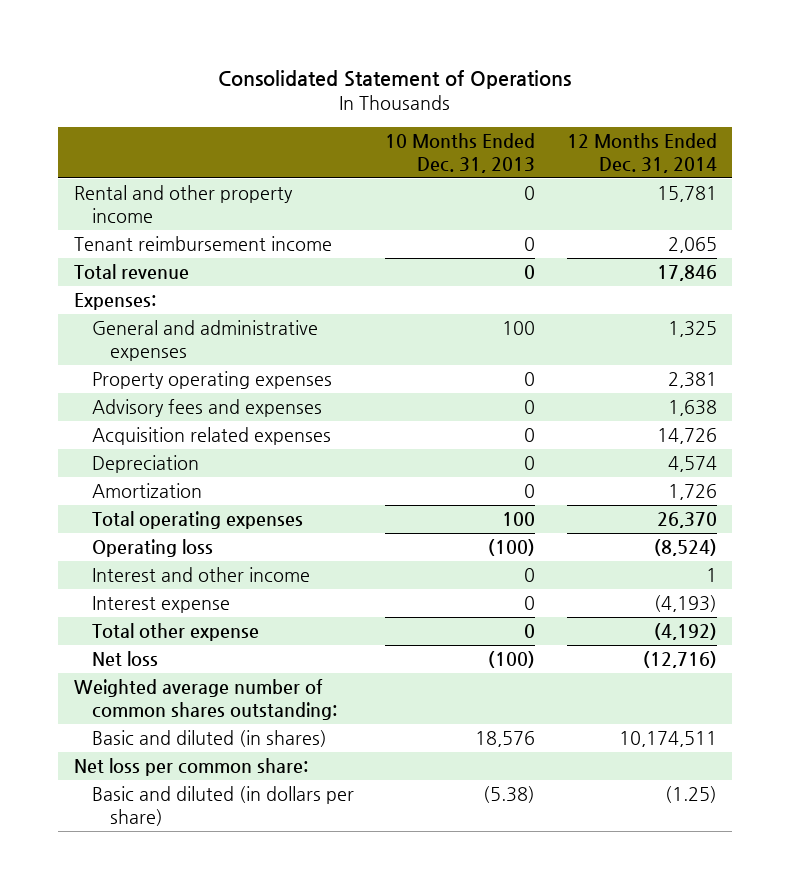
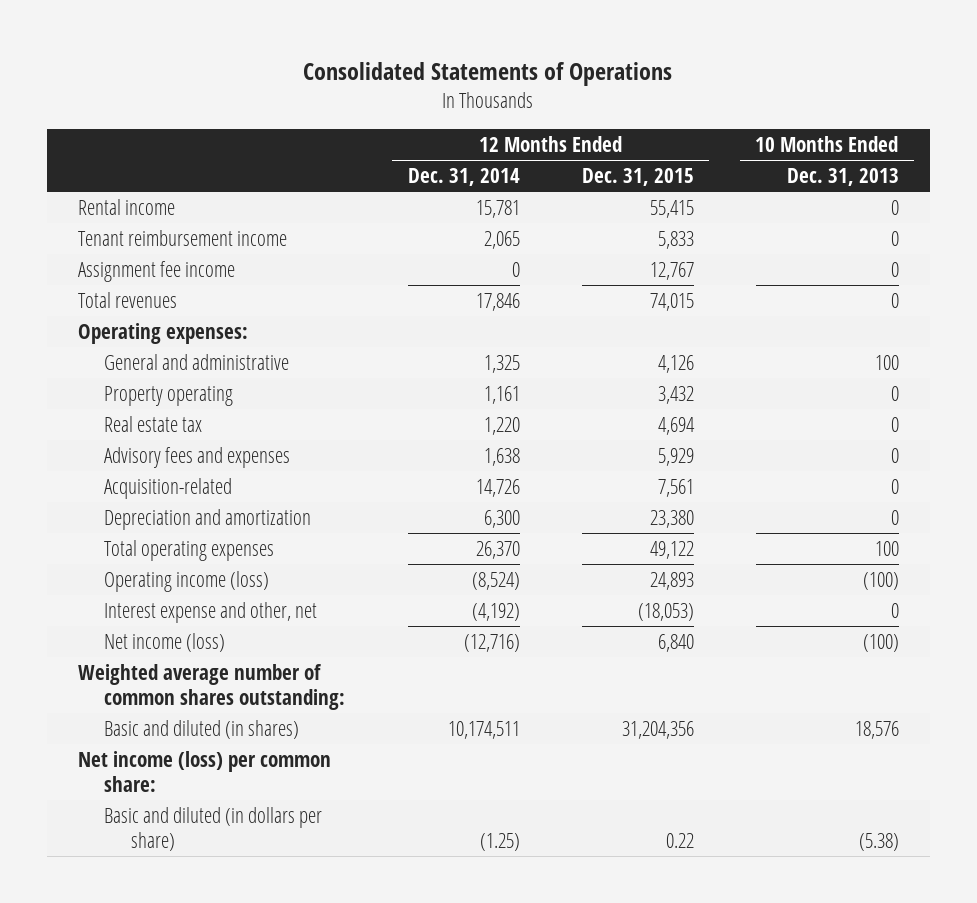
[218,70,572,90] Consolidated Statement of Operations -> [303,61,673,86] Consolidated Statements of Operations
none -> [581,168,694,187] Dec. 31, 2015
[73,185,293,223] Rental and other property income -> [78,199,176,216] Rental income
none -> [78,261,236,283] Assignment fee income
[73,264,189,280] Total revenue -> [78,292,178,309] Total revenues
[73,293,156,311] Expenses: -> [78,323,249,345] Operating expenses:
[92,320,319,361] General and administrative expenses -> [104,354,290,371] General and administrative
[92,371,333,390] Property operating expenses -> [104,386,234,407] Property operating
[667,372,717,389] 2,381 -> [483,386,520,405] 1,161
none -> [104,416,203,433] Real estate tax
[92,455,200,474] Depreciation -> none
[92,483,203,499] Amortization -> none
[92,427,332,446] Acquisition related expenses -> [104,478,233,500] Acquisition-related
none -> [104,509,312,531] Depreciation and amortization
[92,567,311,583] Interest and other income -> none
[92,623,260,642] Total other expense -> none
[92,539,214,558] Operating loss -> [104,571,270,593] Operating income (loss)
[92,596,231,614] Interest expense -> [104,602,318,624] Interest expense and other, net
[653,595,717,613] (4,193) -> [471,603,520,622] (4,192)
[92,651,159,667] Net loss -> [104,633,226,653] Net income (loss)
[73,758,308,777] Net loss per common share: -> [78,751,332,793] Net income (loss) per common share:

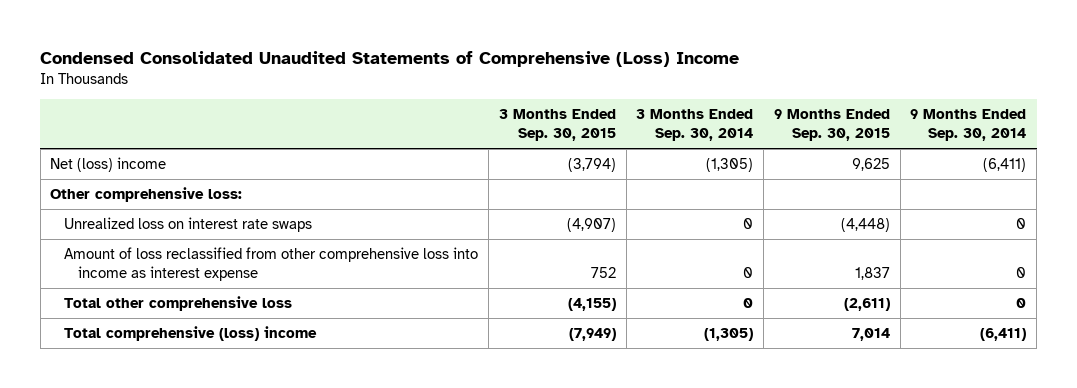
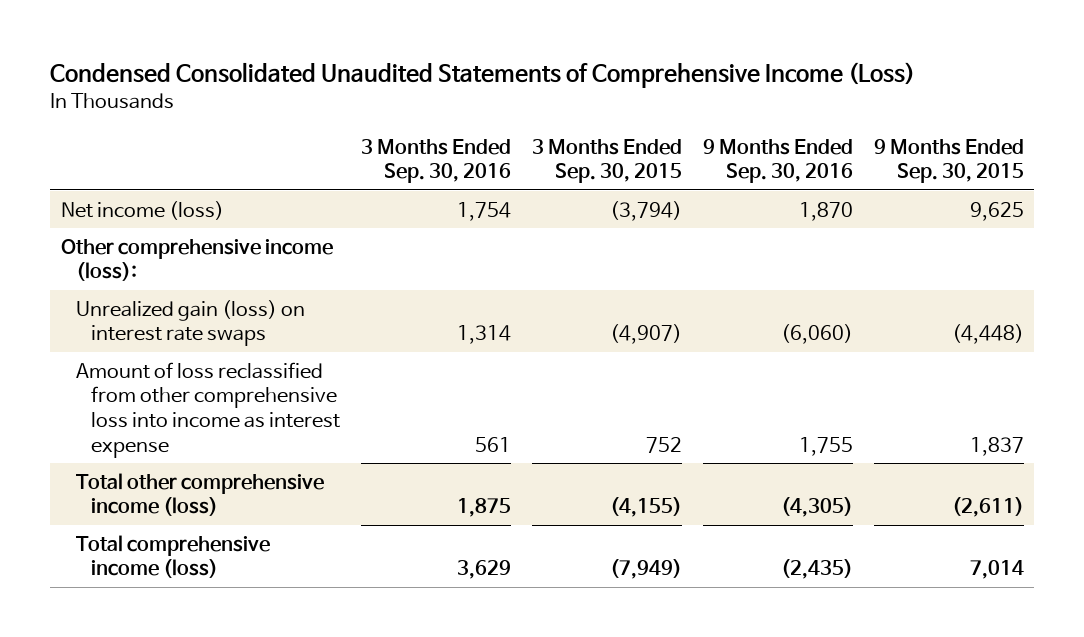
[40,50,740,67] Condensed Consolidated Unaudited Statements of Comprehensive (Loss) Income -> [50,62,916,89] Condensed Consolidated Unaudited Statements of Comprehensive Income (Loss)
[636,109,754,142] 3 Months Ended Sep. 30, 2014 -> none
[910,109,1027,142] 9 Months Ended Sep. 30, 2014 -> none
none -> [361,138,512,184] 3 Months Ended Sep. 30, 2016
none -> [702,138,853,184] 9 Months Ended Sep. 30, 2016
[50,157,167,173] Net (loss) income -> [60,200,224,220] Net income (loss)
[50,187,243,203] Other comprehensive loss: -> [60,238,333,282] Other comprehensive income (loss):
[64,217,313,233] Unrealized loss on interest rate swaps -> [75,299,305,347] Unrealized gain (loss) on interest rate swaps
[64,296,293,312] Total other comprehensive loss -> [75,472,324,517] Total other comprehensive income (loss)
[64,326,318,342] Total comprehensive (loss) income -> [75,534,270,579] Total comprehensive income (loss)

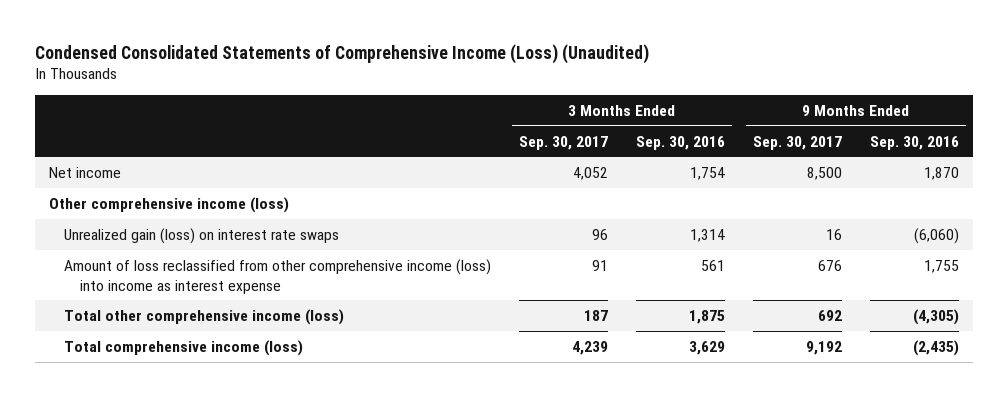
[50,62,916,89] Condensed Consolidated Unaudited Statements of Comprehensive Income (Loss) -> [34,43,649,64] Condensed Consolidated Statements of Comprehensive Income (Loss) (Unaudited)
[532,138,683,184] 3 Months Ended Sep. 30, 2015 -> none
[873,138,1024,184] 9 Months Ended Sep. 30, 2015 -> none
none -> [519,135,609,150] Sep. 30, 2017
none -> [753,135,843,150] Sep. 30, 2017
[60,200,224,220] Net income (loss) -> [48,166,121,178] Net income
[60,238,333,282] Other comprehensive income (loss): -> [48,196,289,213] Other comprehensive income (loss)
[75,361,341,458] Amount of loss reclassified from other comprehensive loss into income as interest expense -> [64,258,492,294] Amount of loss reclassified from other comprehensive income (loss) into income as interest expense

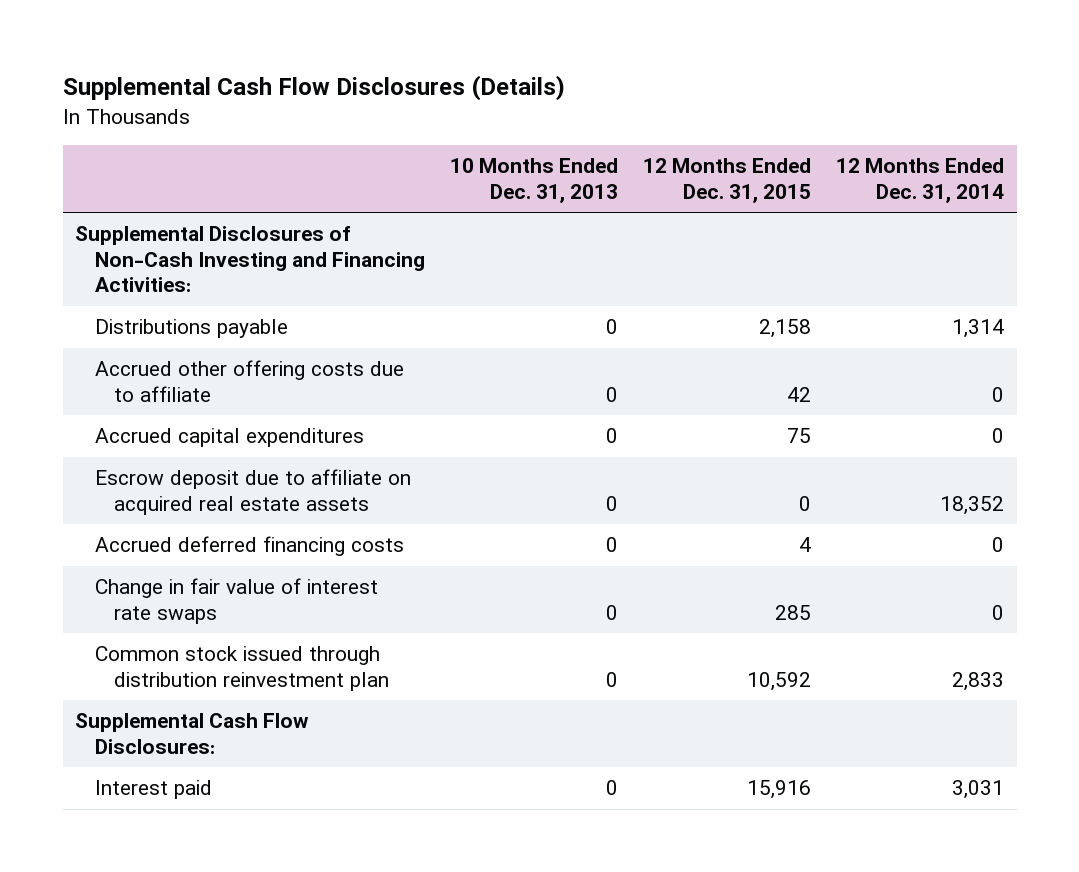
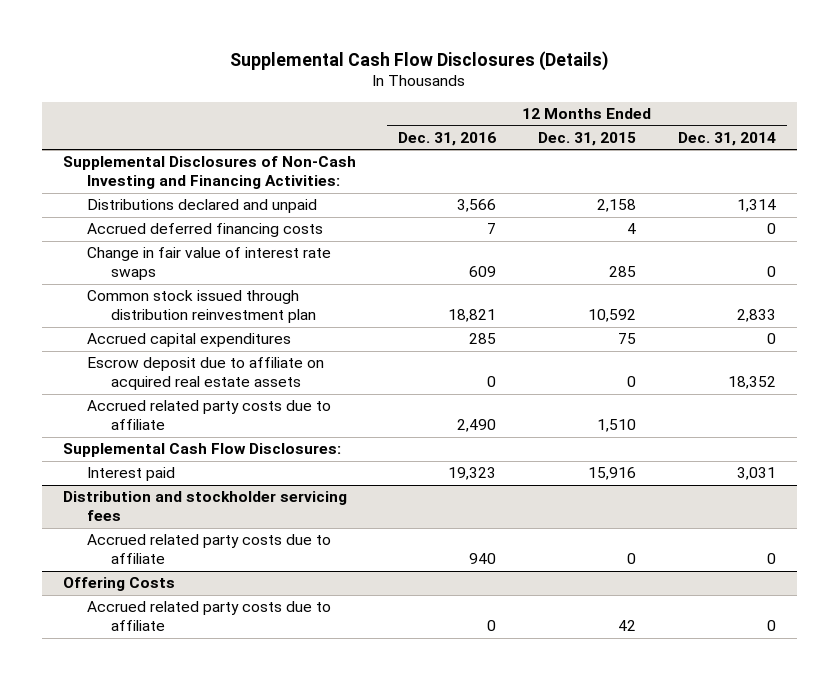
[449,158,618,203] 10 Months Ended Dec. 31, 2013 -> none
none -> [397,131,496,146] Dec. 31, 2016
[94,360,404,402] Accrued other offering costs due to affiliate -> none
[94,319,288,339] Distributions payable -> [86,199,317,214] Distributions declared and unpaid
[94,428,364,448] Accrued capital expenditures -> [86,333,291,348] Accrued capital expenditures
[94,469,411,515] Escrow deposit due to affiliate on acquired real estate assets -> [86,357,324,391] Escrow deposit due to affiliate on acquired real estate assets
none -> [86,400,331,431] Accrued related party costs due to affiliate
none -> [62,491,347,522] Distribution and stockholder servicing fees
none -> [86,534,331,565] Accrued related party costs due to affiliate
none -> [62,577,175,592] Offering Costs
none -> [86,601,331,632] Accrued related party costs due to affiliate

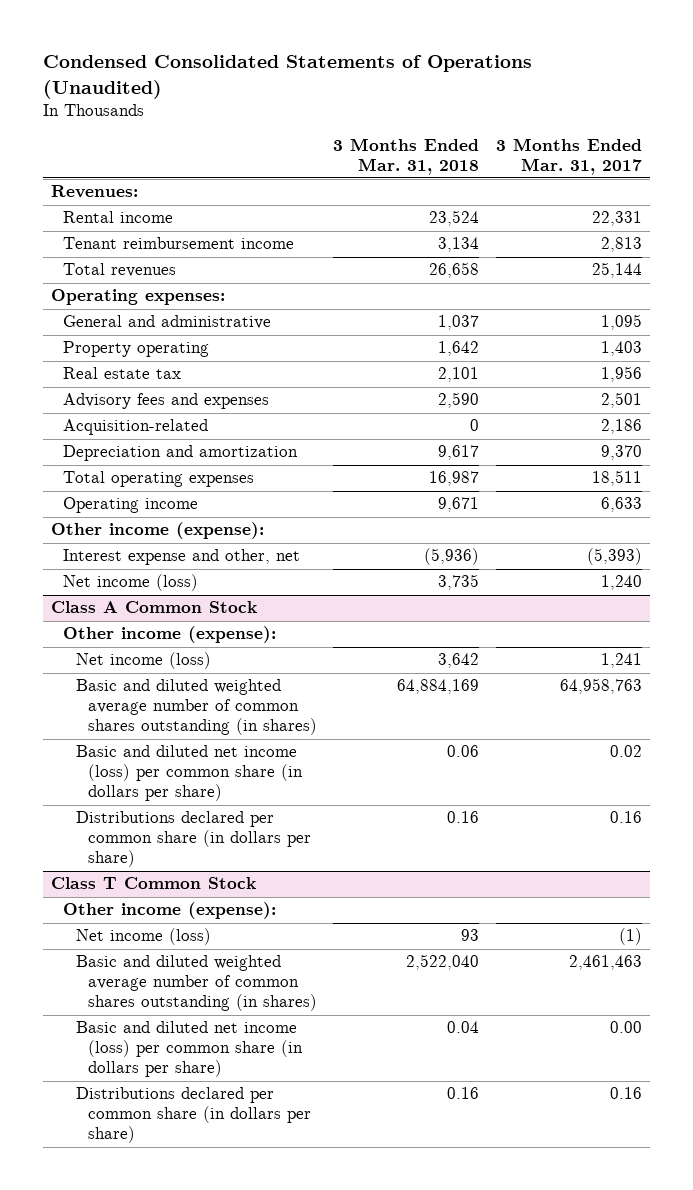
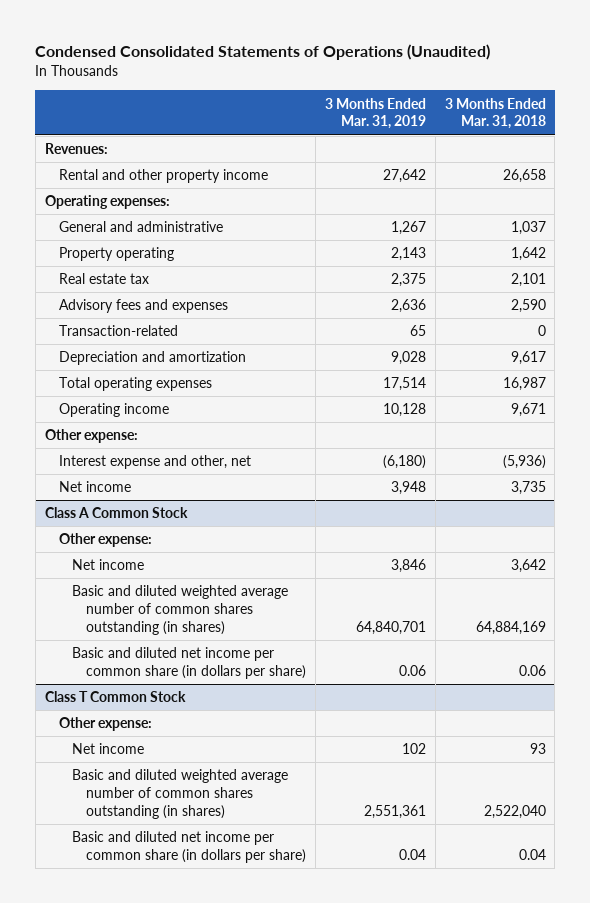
[495,137,642,175] 3 Months Ended Mar. 31, 2017 -> none
none -> [324,97,426,130] 3 Months Ended Mar. 31, 2019
[63,211,174,224] Rental income -> none
[63,237,295,250] Tenant reimbursement income -> none
[63,263,177,278] Total revenues -> [58,169,268,184] Rental and other property income
[63,419,209,436] Acquisition-related -> [58,325,178,337] Transaction-related
[51,522,265,540] Other income (expense): -> [44,429,138,444] Other expense:
[63,574,199,592] Net income (loss) -> [58,481,131,493] Net income
[63,626,277,644] Other income (expense): -> [58,533,152,548] Other expense:
[75,652,211,670] Net income (loss) -> [72,559,145,571] Net income
[75,811,311,868] Distributions declared per common share (in dollars per share) -> none
[75,745,303,802] Basic and diluted net income (loss) per common share (in dollars per share) -> [72,647,307,680] Basic and diluted net income per common share (in dollars per share)
[63,902,277,920] Other income (expense): -> [58,717,152,732] Other expense:
[75,928,211,946] Net income (loss) -> [72,743,145,755] Net income
[75,1087,311,1144] Distributions declared per common share (in dollars per share) -> none
[75,1021,303,1078] Basic and diluted net income (loss) per common share (in dollars per share) -> [72,831,307,864] Basic and diluted net income per common share (in dollars per share)

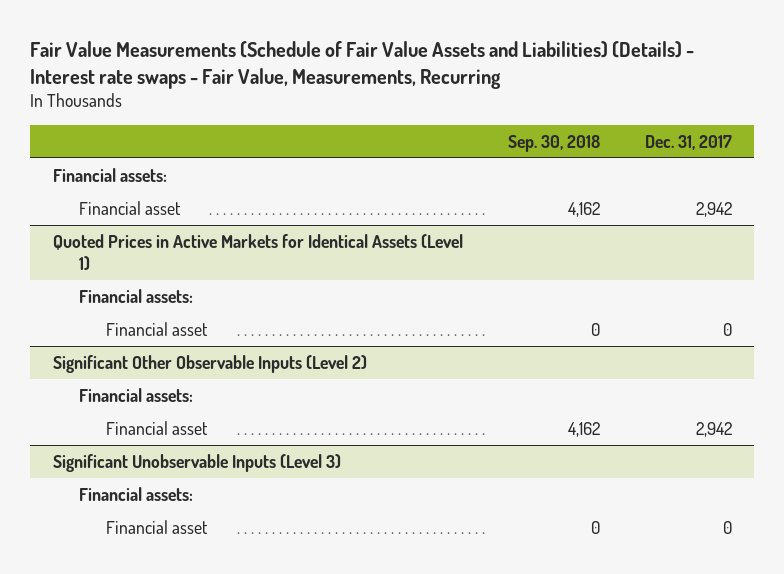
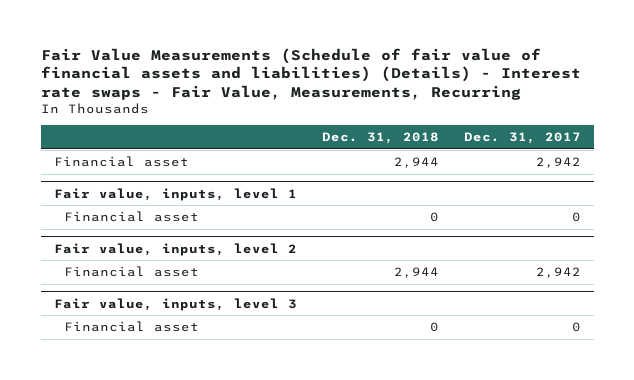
[30,40,695,89] Fair Value Measurements (Schedule of Fair Value Assets and Liabilities) (Details) - Interest rate swaps - Fair Value, Measurements, Recurring -> [40,47,581,100] Fair Value Measurements (Schedule of fair value of financial assets and liabilities) (Details) - Interest rate swaps - Fair Value, Measurements, Recurring
[507,134,600,152] Sep. 30, 2018 -> none
none -> [321,132,439,145] Dec. 31, 2018
[52,167,167,182] Financial assets: -> none
[79,288,194,303] Financial assets: -> none
[52,233,463,271] Quoted Prices in Active Markets for Identical Assets (Level 1) -> [53,187,297,201] Fair value, inputs, level 1
[79,387,194,402] Financial assets: -> none
[52,354,367,373] Significant Other Observable Inputs (Level 2) -> [53,242,297,256] Fair value, inputs, level 2
[79,486,194,501] Financial assets: -> none
[52,453,341,472] Significant Unobservable Inputs (Level 3) -> [53,297,297,311] Fair value, inputs, level 3

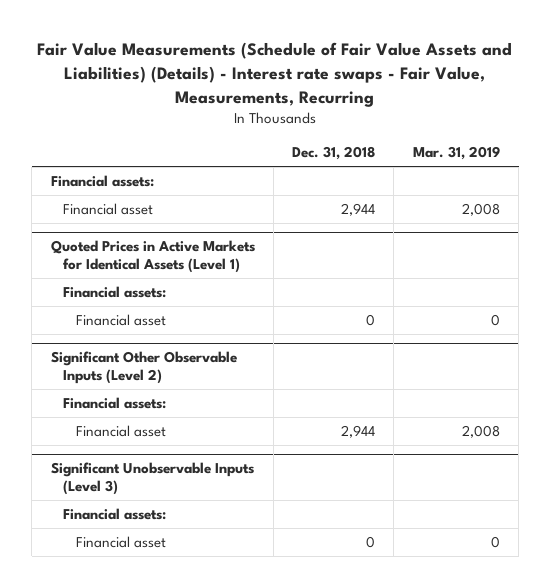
[40,47,581,100] Fair Value Measurements (Schedule of fair value of financial assets and liabilities) (Details) - Interest rate swaps - Fair Value, Measurements, Recurring -> [37,42,513,107] Fair Value Measurements (Schedule of Fair Value Assets and Liabilities) (Details) - Interest rate swaps - Fair Value, Measurements, Recurring
[463,132,581,145] Dec. 31, 2017 -> none
none -> [412,146,500,161] Mar. 31, 2019
none -> [50,175,154,188] Financial assets:
[53,187,297,201] Fair value, inputs, level 1 -> [50,240,255,274] Quoted Prices in Active Markets for Identical Assets (Level 1)
none -> [63,286,167,299] Financial assets:
[53,242,297,256] Fair value, inputs, level 2 -> [50,351,237,385] Significant Other Observable Inputs (Level 2)
none -> [63,397,167,410] Financial assets:
[53,297,297,311] Fair value, inputs, level 3 -> [50,462,254,496] Significant Unobservable Inputs (Level 3)
none -> [63,508,167,521] Financial assets:

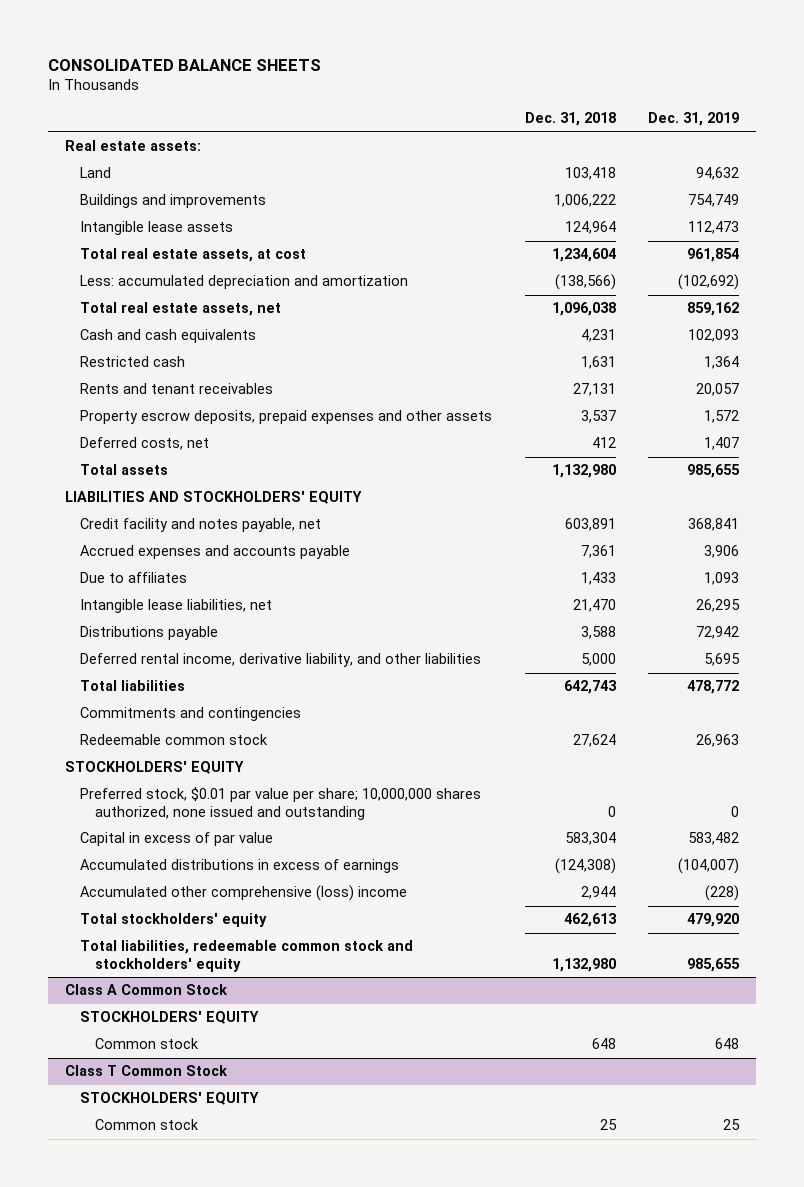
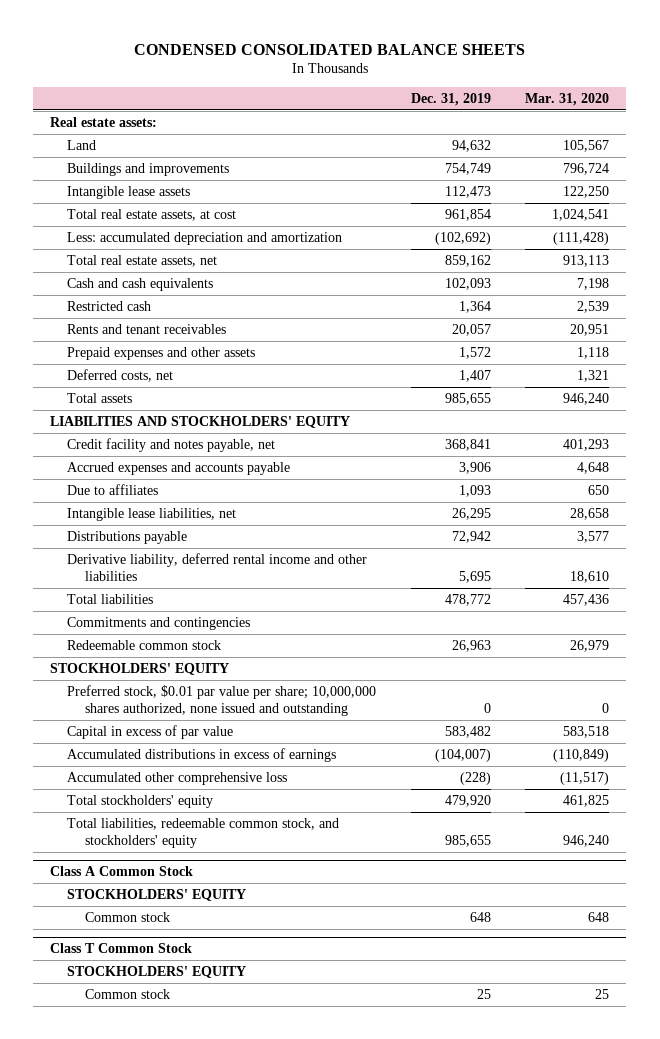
[48,58,322,71] CONSOLIDATED BALANCE SHEETS -> [133,43,525,55] CONDENSED CONSOLIDATED BALANCE SHEETS
[524,112,616,127] Dec. 31, 2018 -> none
none -> [525,93,610,107] Mar. 31, 2020
[79,410,492,425] Property escrow deposits, prepaid expenses and other assets -> [67,346,256,360] Prepaid expenses and other assets
[79,653,481,668] Deferred rental income, derivative liability, and other liabilities -> [67,552,368,582] Derivative liability, deferred rental income and other liabilities
[79,885,407,902] Accumulated other comprehensive (loss) income -> [67,771,288,785] Accumulated other comprehensive loss
[79,940,413,972] Total liabilities, redeemable common stock and stockholders' equity -> [67,817,340,849] Total liabilities, redeemable common stock, and stockholders' equity

